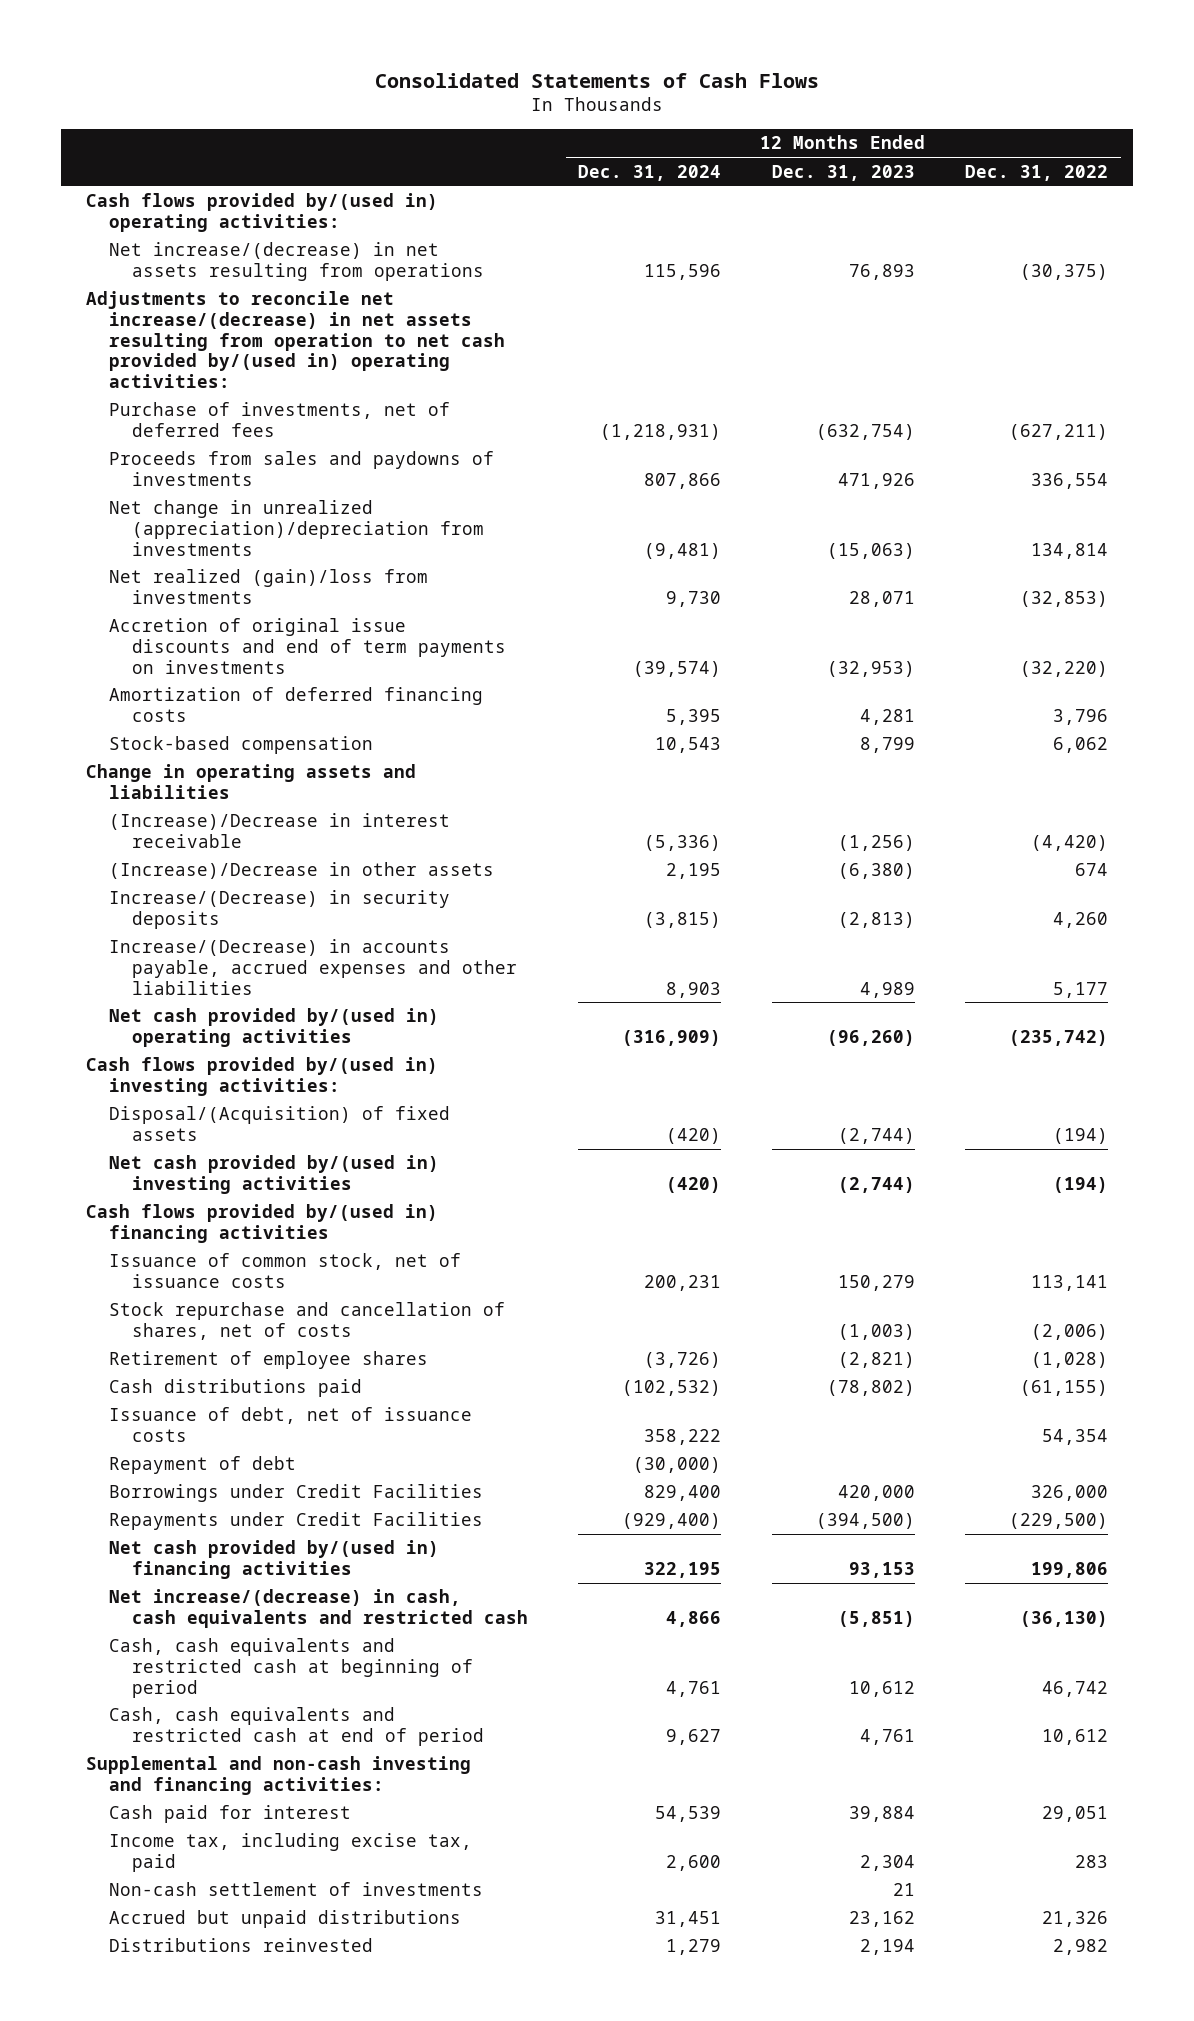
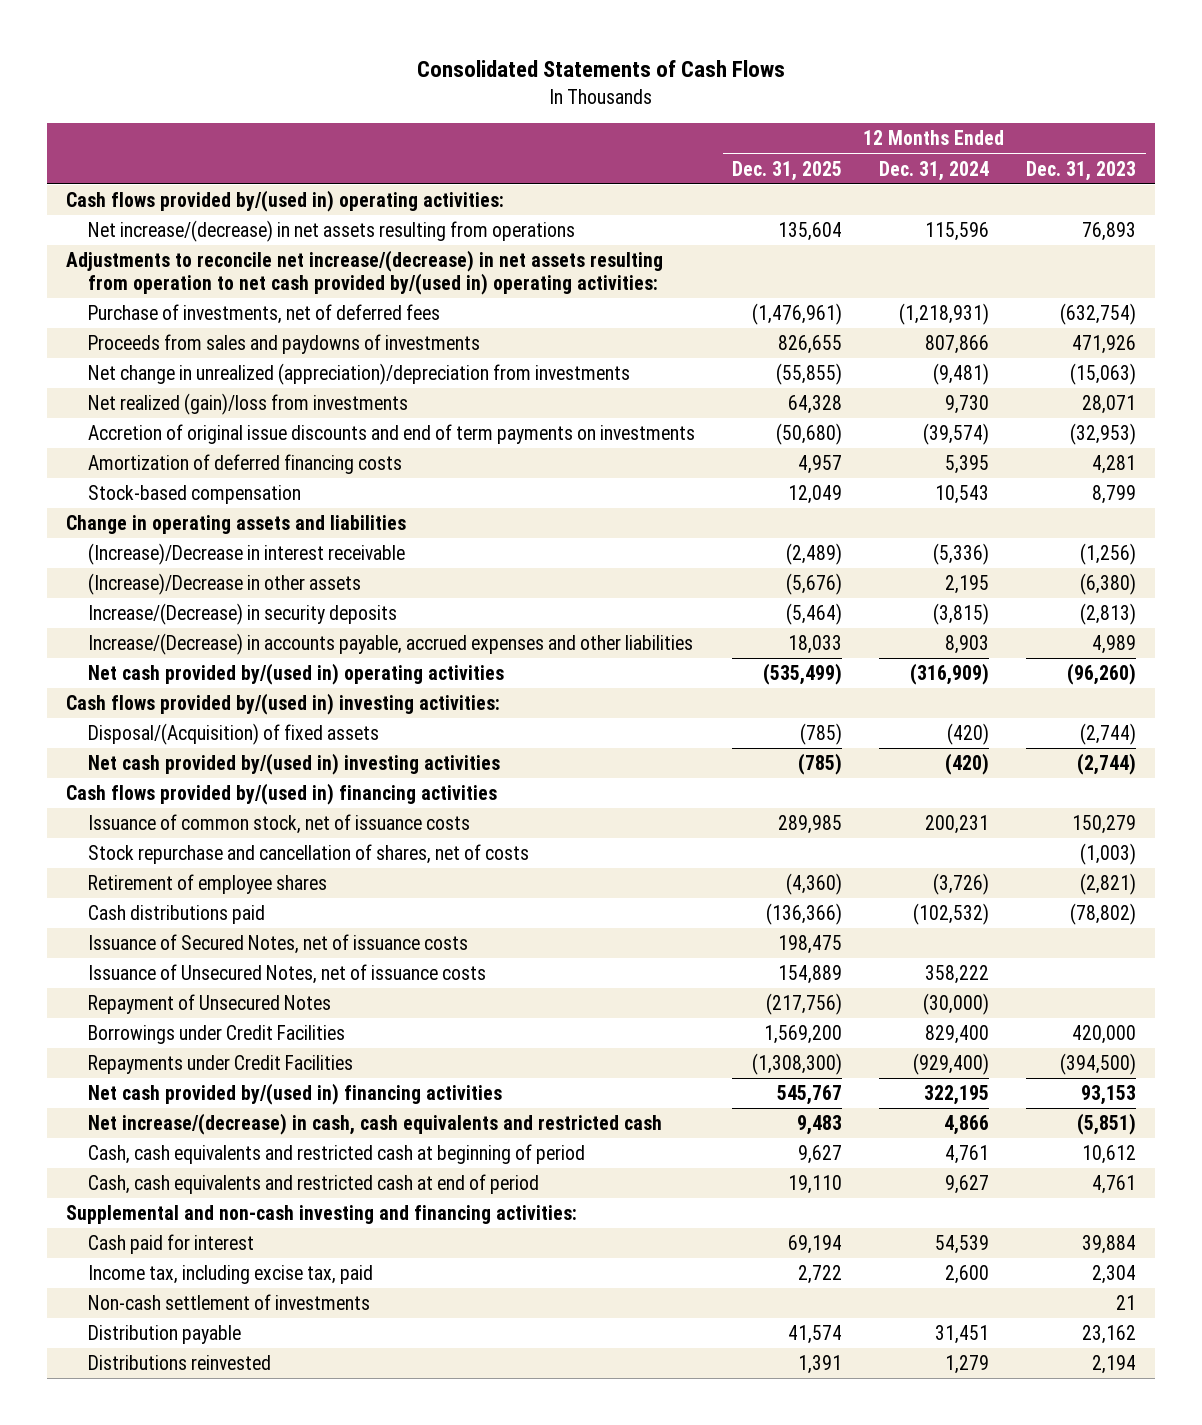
[964,164,1108,181] Dec. 31, 2022 -> none
none -> [732,160,843,181] Dec. 31, 2025
none -> [88,933,469,954] Issuance of Secured Notes, net of issuance costs
[108,1407,472,1443] Issuance of debt, net of issuance costs -> [88,963,487,984] Issuance of Unsecured Notes, net of issuance costs
[108,1456,296,1475] Repayment of debt -> [88,993,332,1014] Repayment of Unsecured Notes
[108,1910,461,1929] Accrued but unpaid distributions -> [88,1324,242,1344] Distribution payable

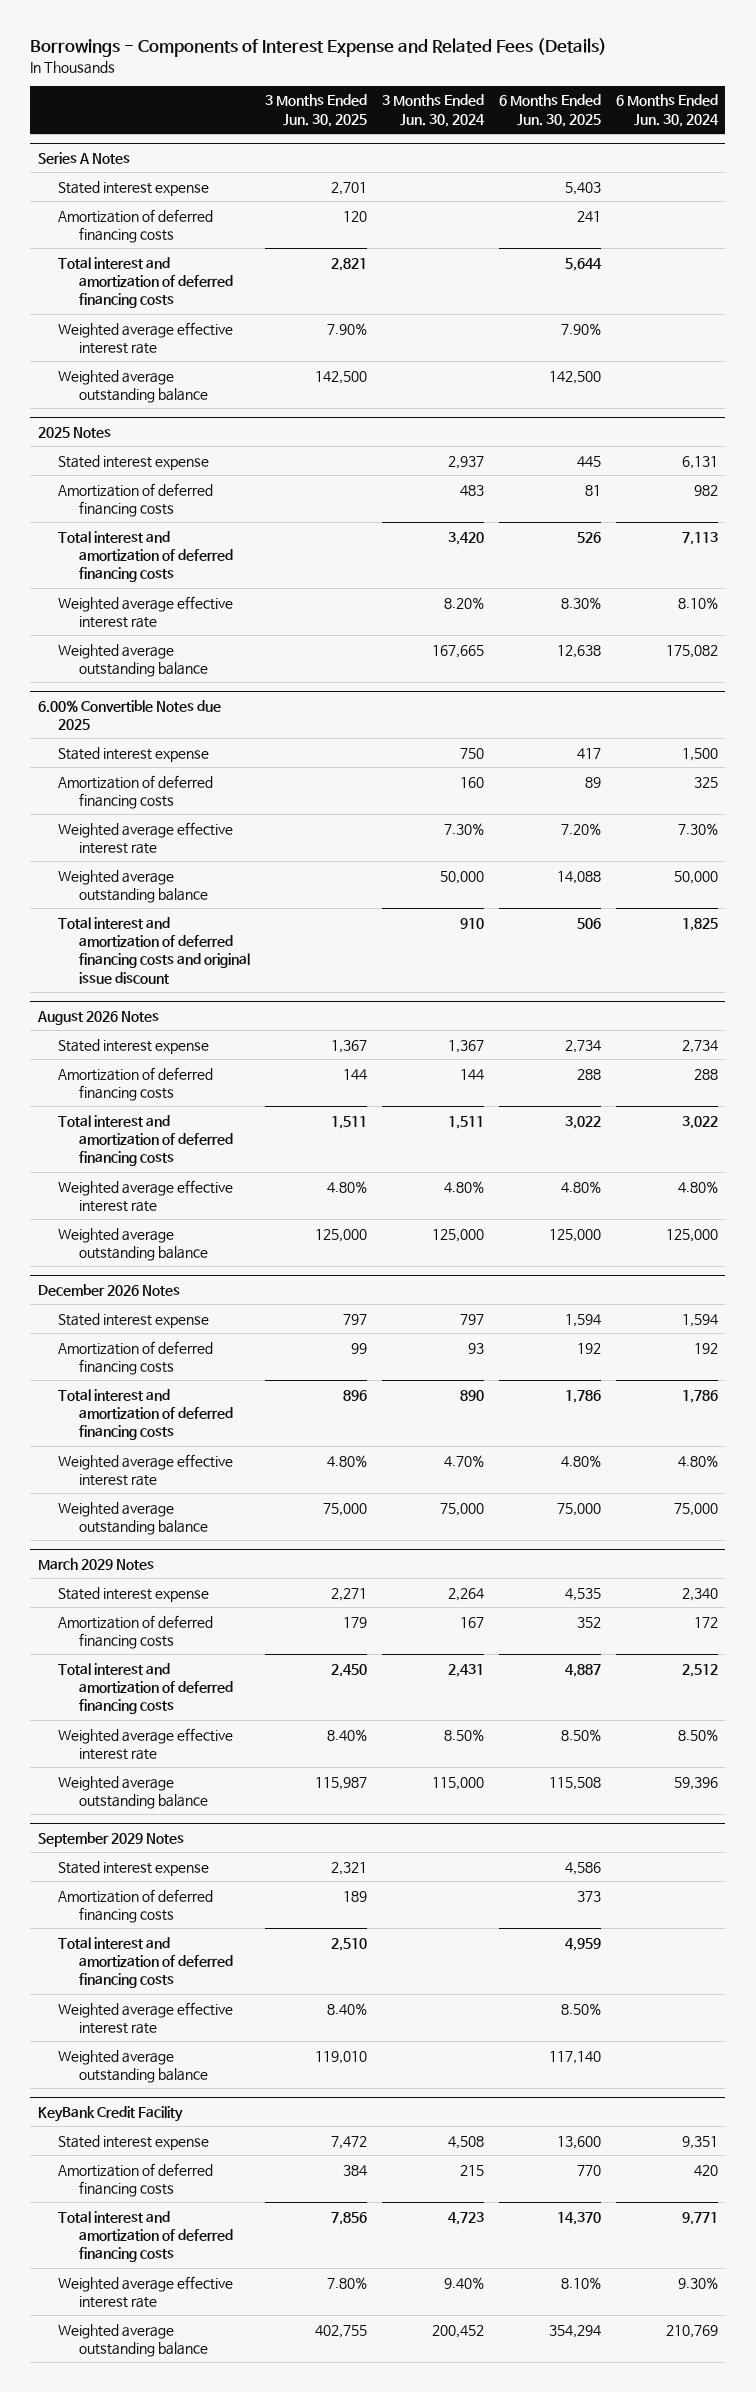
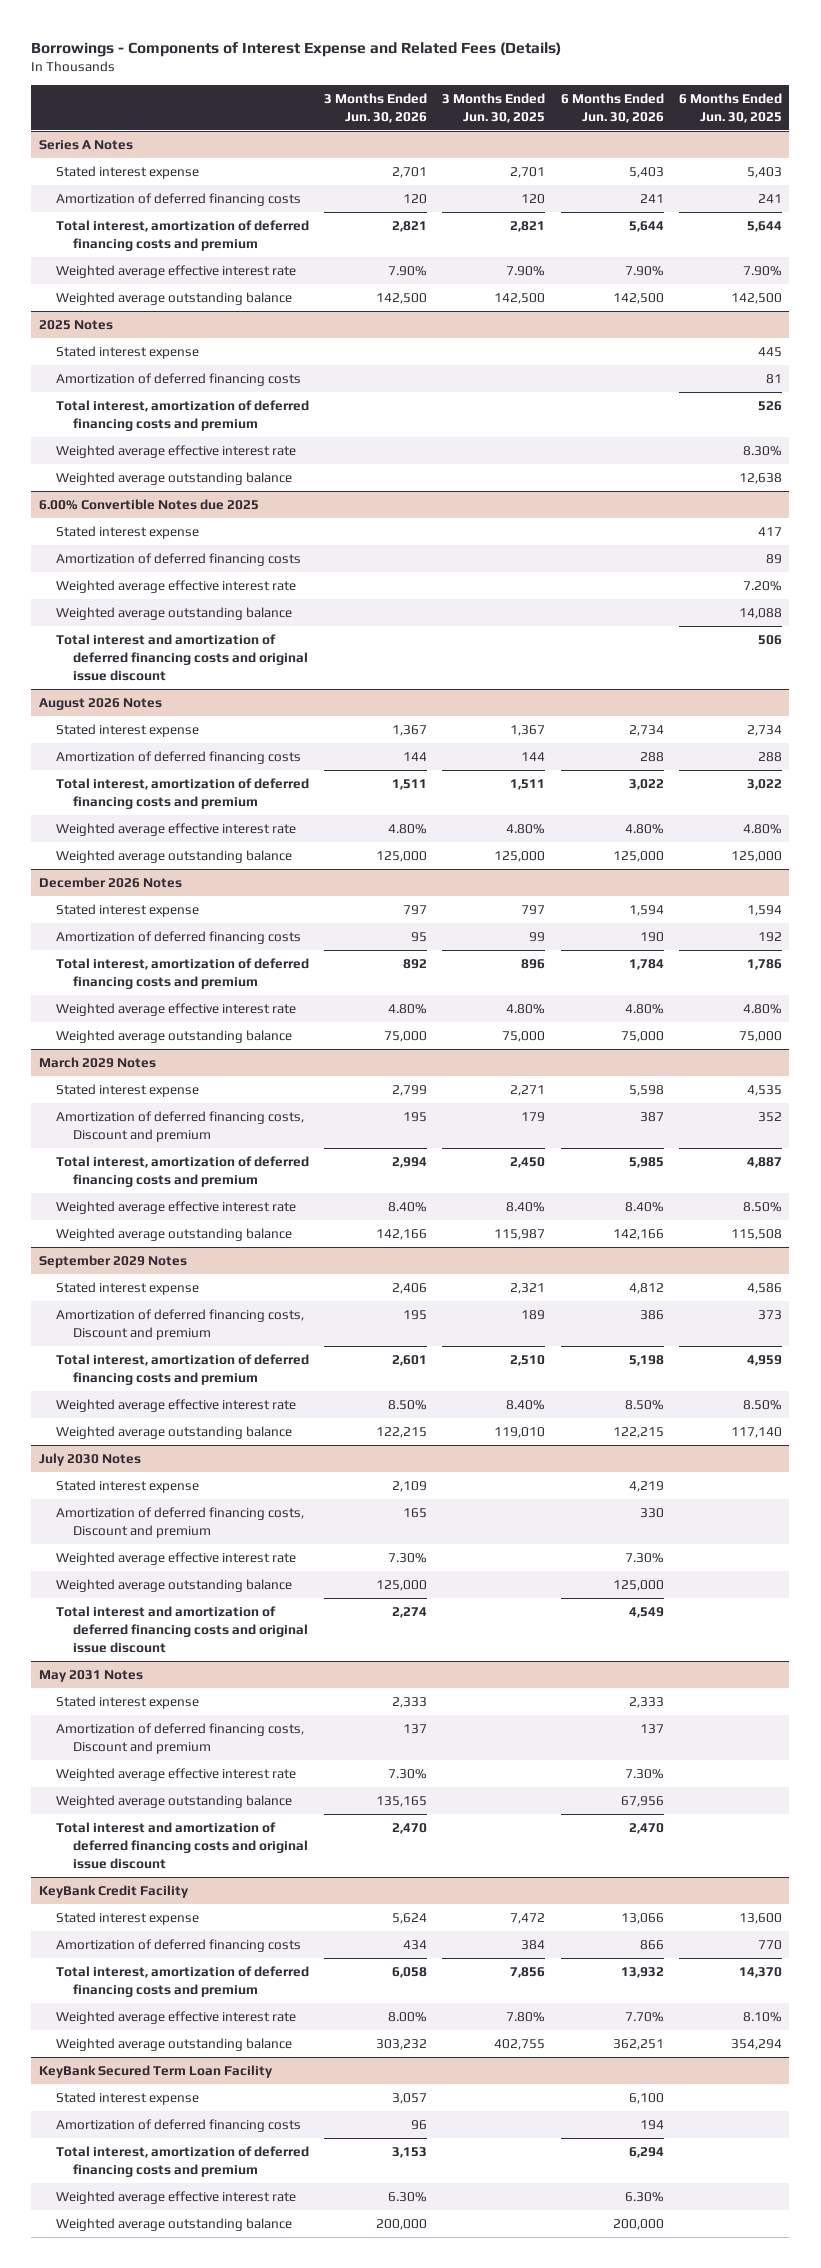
[381,94,485,127] 3 Months Ended Jun. 30, 2024 -> none
[615,94,719,127] 6 Months Ended Jun. 30, 2024 -> none
none -> [324,92,428,123] 3 Months Ended Jun. 30, 2026
none -> [560,92,664,123] 6 Months Ended Jun. 30, 2026
[58,256,233,309] Total interest and amortization of deferred financing costs -> [56,220,310,251] Total interest, amortization of deferred financing costs and premium
[58,530,233,583] Total interest and amortization of deferred financing costs -> [56,400,310,431] Total interest, amortization of deferred financing costs and premium
[58,1114,233,1167] Total interest and amortization of deferred financing costs -> [56,778,310,809] Total interest, amortization of deferred financing costs and premium
[58,1388,233,1441] Total interest and amortization of deferred financing costs -> [56,958,310,989] Total interest, amortization of deferred financing costs and premium
[58,1614,214,1649] Amortization of deferred financing costs -> [56,1111,305,1142] Amortization of deferred financing costs, Discount and premium
[58,1662,233,1715] Total interest and amortization of deferred financing costs -> [56,1156,310,1187] Total interest, amortization of deferred financing costs and premium
[58,1888,214,1923] Amortization of deferred financing costs -> [56,1309,305,1340] Amortization of deferred financing costs, Discount and premium
[58,1936,233,1989] Total interest and amortization of deferred financing costs -> [56,1354,310,1385] Total interest, amortization of deferred financing costs and premium
none -> [38,1453,141,1467] July 2030 Notes
none -> [56,1480,200,1494] Stated interest expense
none -> [56,1507,305,1538] Amortization of deferred financing costs, Discount and premium
none -> [56,1552,297,1566] Weighted average effective interest rate
none -> [56,1579,293,1593] Weighted average outstanding balance
none -> [56,1606,309,1653] Total interest and amortization of deferred financing costs and original issue discount
none -> [38,1670,143,1683] May 2031 Notes
none -> [56,1696,200,1710] Stated interest expense
none -> [56,1723,305,1754] Amortization of deferred financing costs, Discount and premium
none -> [56,1768,297,1782] Weighted average effective interest rate
none -> [56,1795,293,1809] Weighted average outstanding balance
none -> [56,1822,309,1869] Total interest and amortization of deferred financing costs and original issue discount
[58,2210,233,2263] Total interest and amortization of deferred financing costs -> [56,1966,310,1997] Total interest, amortization of deferred financing costs and premium
none -> [38,2065,273,2079] KeyBank Secured Term Loan Facility
none -> [56,2092,200,2106] Stated interest expense
none -> [56,2119,302,2133] Amortization of deferred financing costs
none -> [56,2146,310,2177] Total interest, amortization of deferred financing costs and premium
none -> [56,2191,297,2205] Weighted average effective interest rate
none -> [56,2218,293,2232] Weighted average outstanding balance

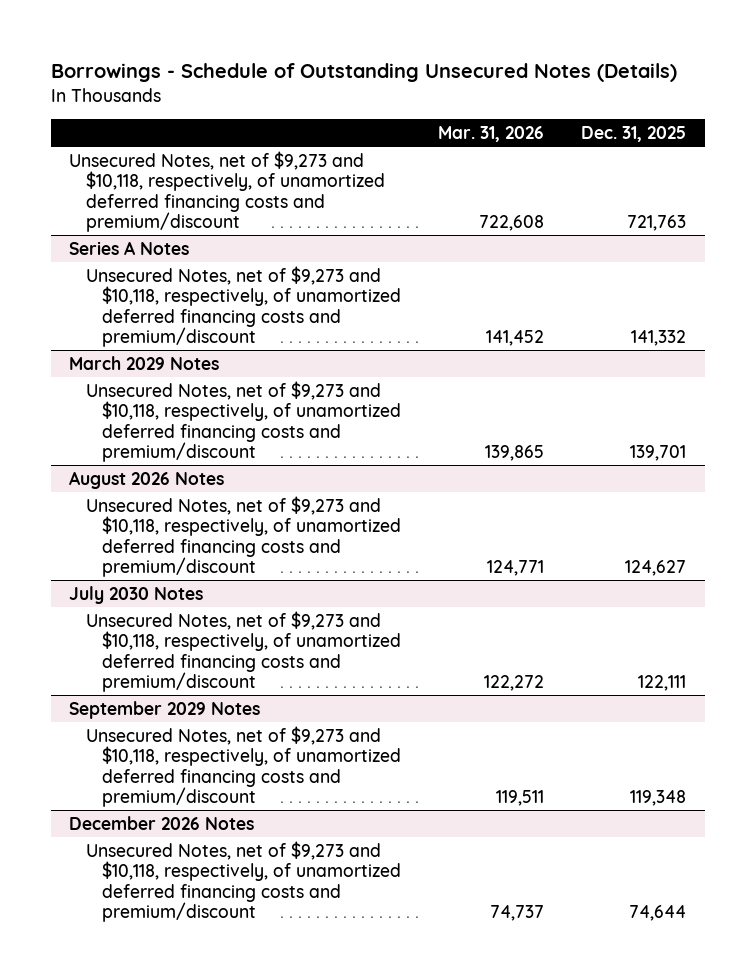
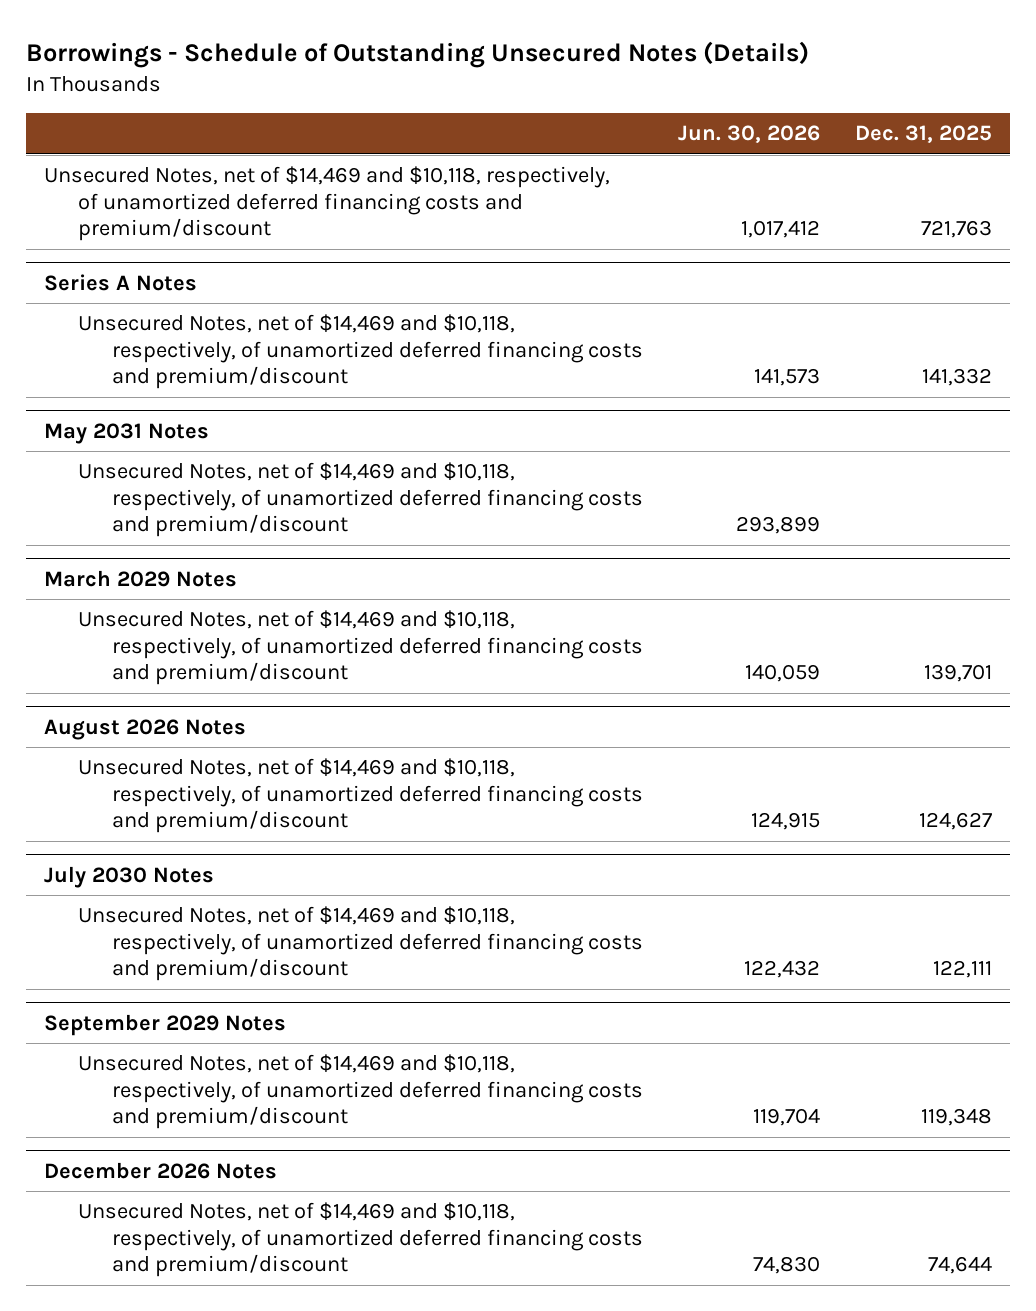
[437,125,544,142] Mar. 31, 2026 -> none
none -> [678,125,821,144] Jun. 30, 2026
[69,150,385,233] Unsecured Notes, net of $9,273 and $10,118, respectively, of unamortized deferred financing costs and premium/discount -> [43,166,610,242] Unsecured Notes, net of $14,469 and $10,118, respectively, of unamortized deferred financing costs and premium/discount
[85,265,401,348] Unsecured Notes, net of $9,273 and $10,118, respectively, of unamortized deferred financing costs and premium/discount -> [77,314,643,390] Unsecured Notes, net of $14,469 and $10,118, respectively, of unamortized deferred financing costs and premium/discount
none -> [43,422,209,444] May 2031 Notes
none -> [77,462,643,538] Unsecured Notes, net of $14,469 and $10,118, respectively, of unamortized deferred financing costs and premium/discount
[85,380,401,463] Unsecured Notes, net of $9,273 and $10,118, respectively, of unamortized deferred financing costs and premium/discount -> [77,610,643,686] Unsecured Notes, net of $14,469 and $10,118, respectively, of unamortized deferred financing costs and premium/discount
[85,495,401,578] Unsecured Notes, net of $9,273 and $10,118, respectively, of unamortized deferred financing costs and premium/discount -> [77,758,643,834] Unsecured Notes, net of $14,469 and $10,118, respectively, of unamortized deferred financing costs and premium/discount
[85,610,401,693] Unsecured Notes, net of $9,273 and $10,118, respectively, of unamortized deferred financing costs and premium/discount -> [77,906,643,982] Unsecured Notes, net of $14,469 and $10,118, respectively, of unamortized deferred financing costs and premium/discount
[85,725,401,808] Unsecured Notes, net of $9,273 and $10,118, respectively, of unamortized deferred financing costs and premium/discount -> [77,1054,643,1130] Unsecured Notes, net of $14,469 and $10,118, respectively, of unamortized deferred financing costs and premium/discount
[85,840,401,923] Unsecured Notes, net of $9,273 and $10,118, respectively, of unamortized deferred financing costs and premium/discount -> [77,1202,643,1278] Unsecured Notes, net of $14,469 and $10,118, respectively, of unamortized deferred financing costs and premium/discount

